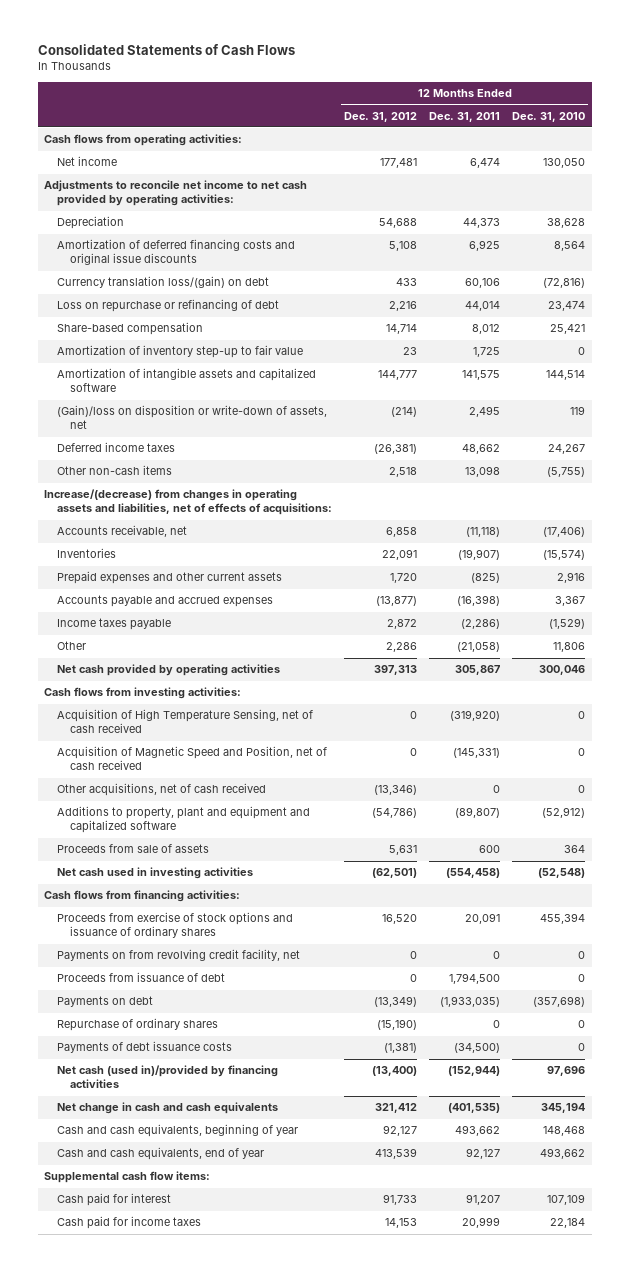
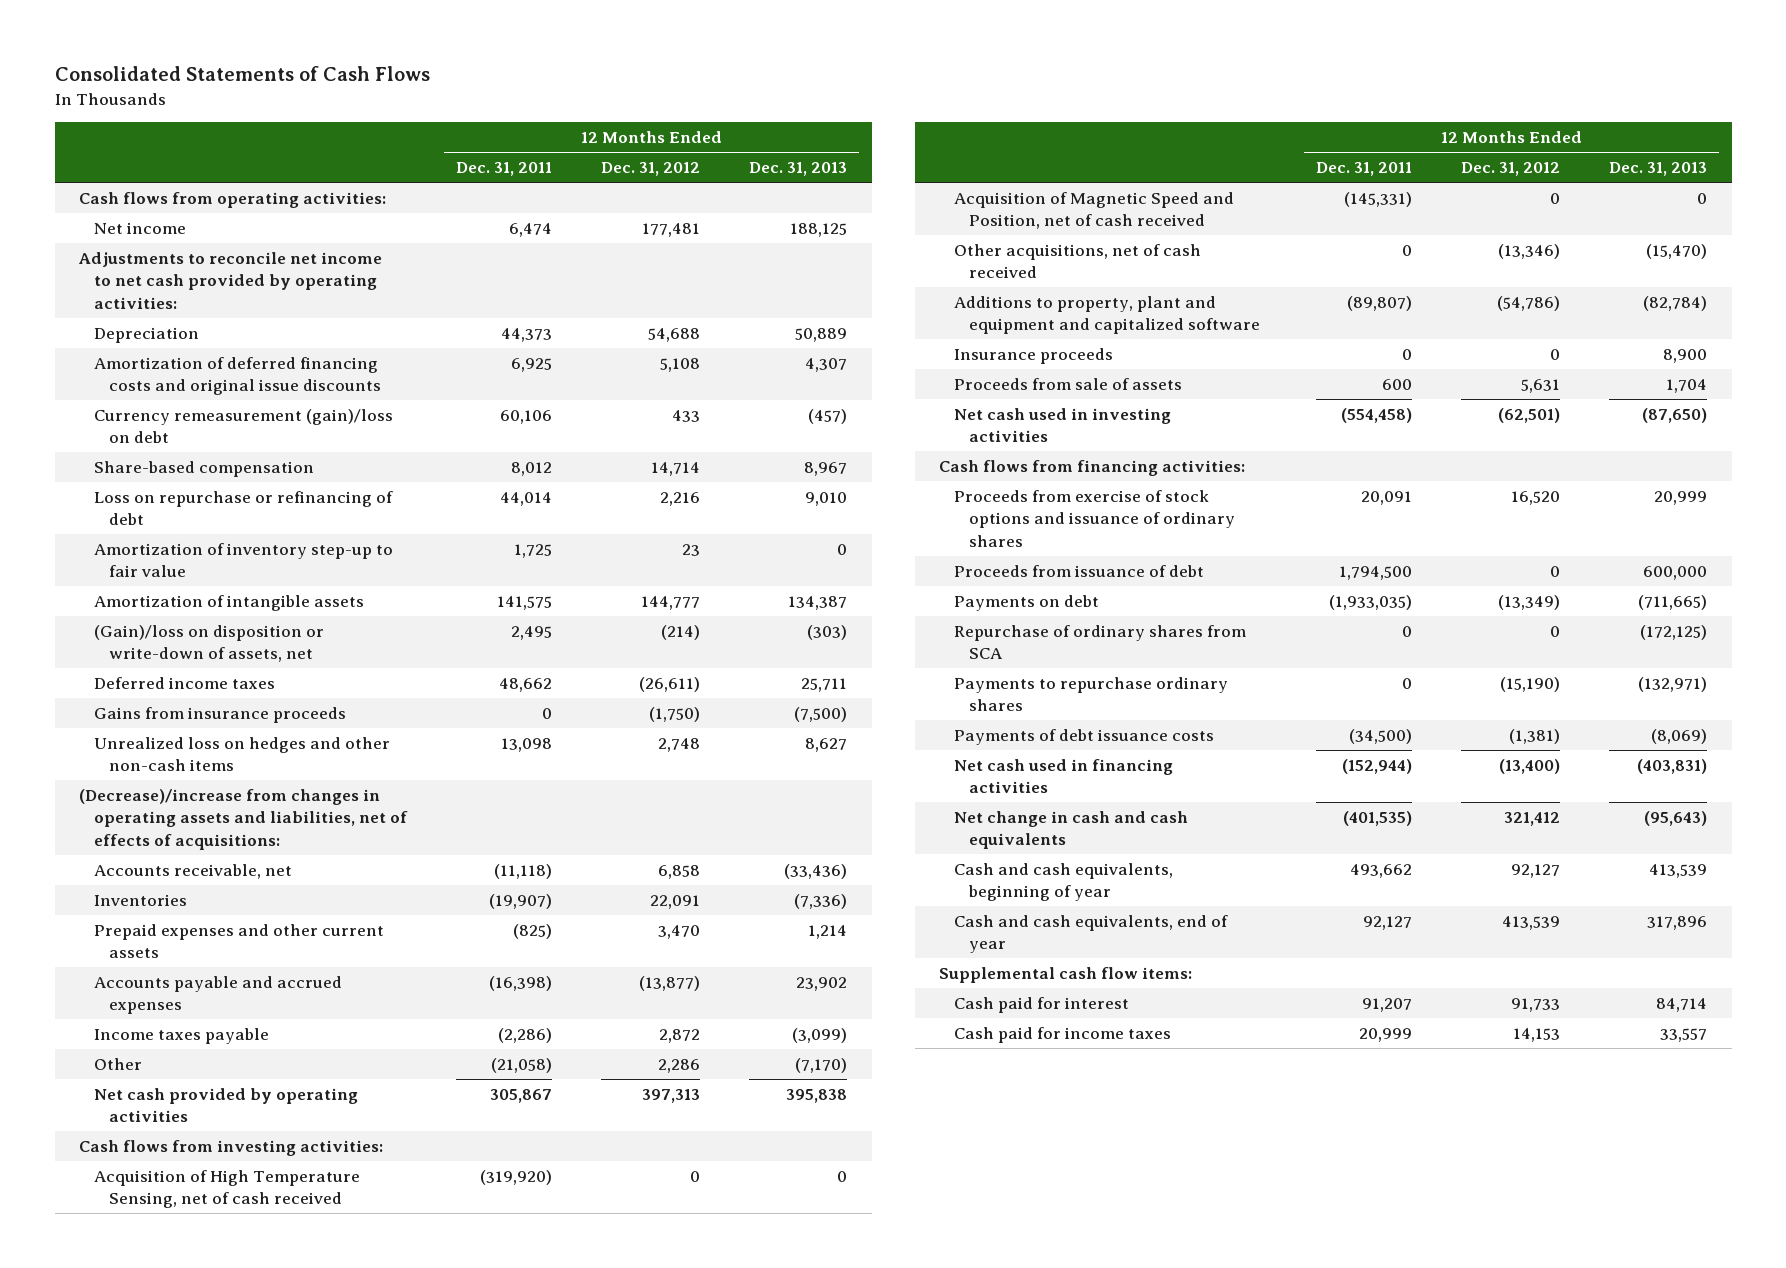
[512,111,586,122] Dec. 31, 2010 -> none
none -> [749,162,848,177] Dec. 31, 2013
[56,276,269,289] Currency translation loss/(gain) on debt -> [94,409,394,444] Currency remeasurement (gain)/loss on debt
[56,299,279,313] Loss on repurchase or refinancing of debt -> [94,491,394,526] Loss on repurchase or refinancing of debt
[56,368,316,393] Amortization of intangible assets and capitalized software -> [94,595,365,612] Amortization of intangible assets
[56,465,172,476] Other non-cash items -> none
[374,444,418,455] (26,381) -> [639,677,701,693] (26,611)
none -> [94,707,347,724] Gains from insurance proceeds
none -> [94,737,391,772] Unrealized loss on hedges and other non-cash items
[43,489,332,516] Increase/(decrease) from changes in operating assets and liabilities, net of effects of acquisitions: -> [79,789,409,850] (Decrease)/increase from changes in operating assets and liabilities, net of effects of acquisitions:
[390,573,418,584] 1,720 -> [658,925,701,940] 3,470
none -> [954,348,1114,365] Insurance proceeds
[56,949,300,962] Payments on from revolving credit facility, net -> none
none -> [954,625,1247,660] Repurchase of ordinary shares from SCA
[56,1018,218,1032] Repurchase of ordinary shares -> [954,677,1229,712] Payments to repurchase ordinary shares
[56,1065,278,1089] Net cash (used in)/provided by financing activities -> [954,759,1174,794] Net cash used in financing activities

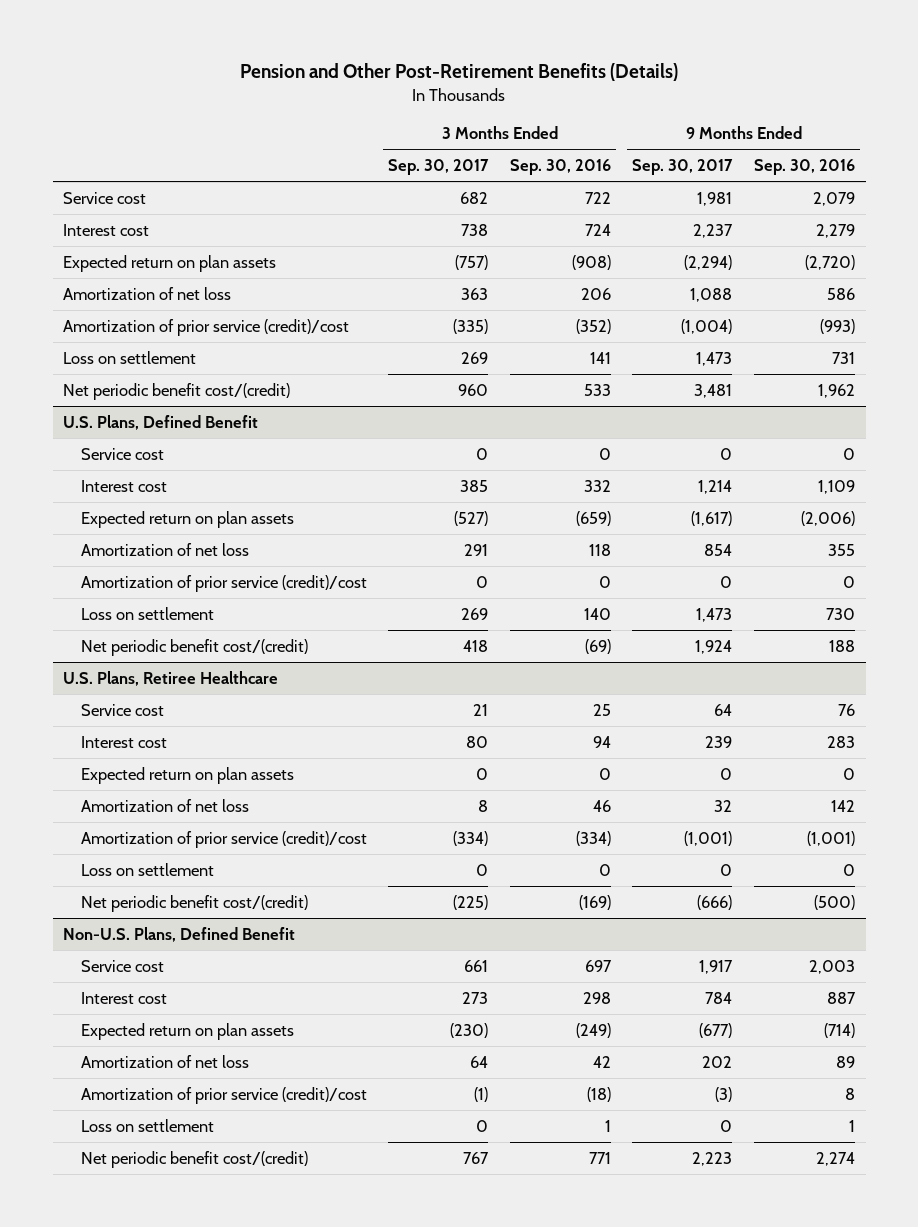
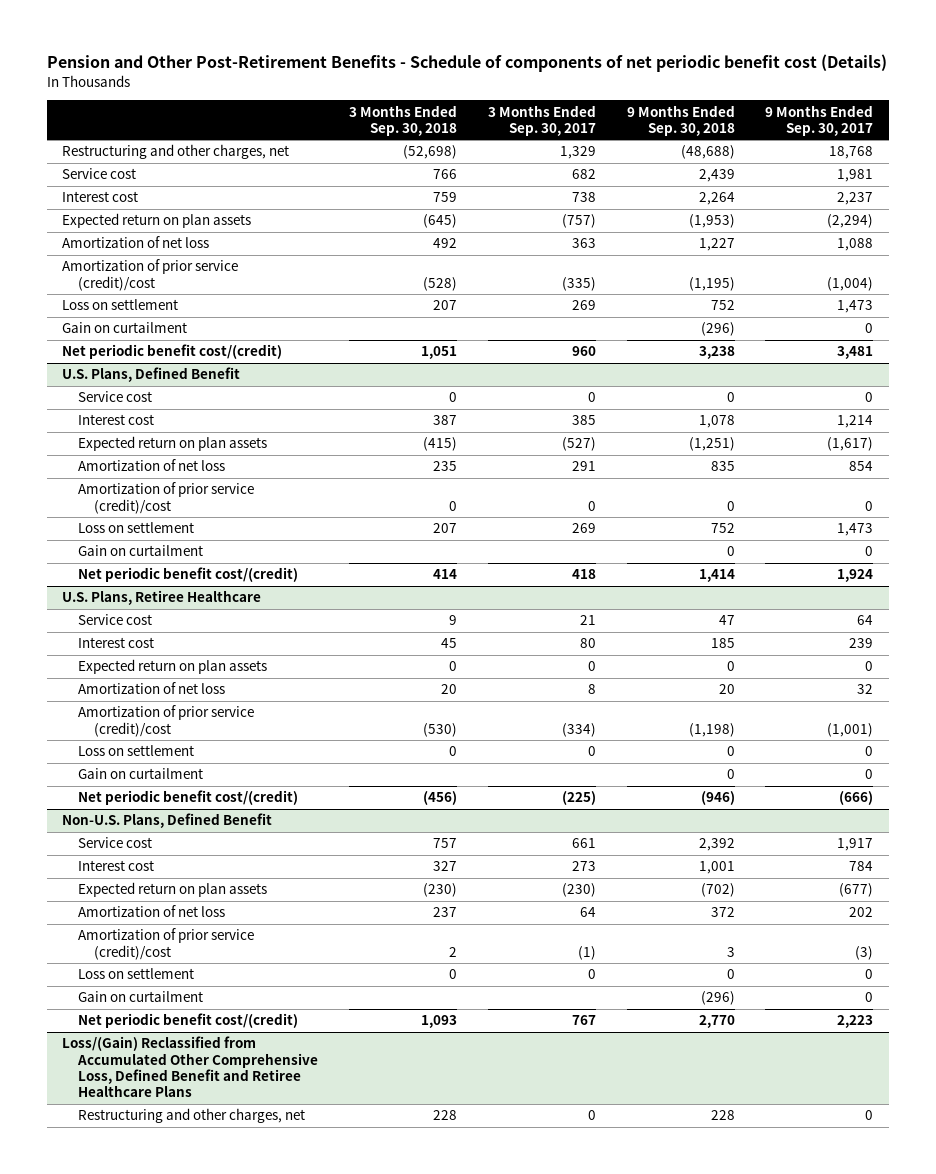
[240,63,679,82] Pension and Other Post-Retirement Benefits (Details) -> [46,54,887,73] Pension and Other Post-Retirement Benefits - Schedule of components of net periodic benefit cost (Details)
[509,158,611,175] Sep. 30, 2016 -> none
[753,158,855,175] Sep. 30, 2016 -> none
none -> [348,104,457,136] 3 Months Ended Sep. 30, 2018
none -> [626,104,735,136] 9 Months Ended Sep. 30, 2018
none -> [62,144,290,160] Restructuring and other charges, net
none -> [62,322,188,334] Gain on curtailment
none -> [77,545,203,557] Gain on curtailment
none -> [77,768,203,780] Gain on curtailment
none -> [77,991,203,1003] Gain on curtailment
none -> [62,1036,318,1098] Loss/(Gain) Reclassified from Accumulated Other Comprehensive Loss, Defined Benefit and Retiree Healthcare Plans
none -> [77,1108,305,1124] Restructuring and other charges, net

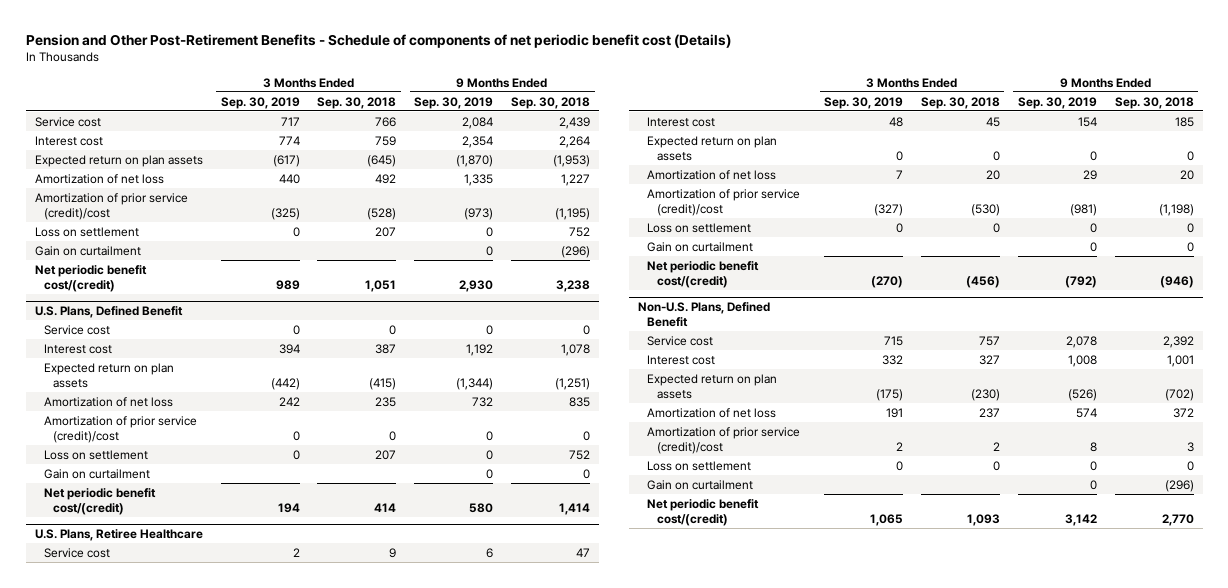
[487,104,596,136] 3 Months Ended Sep. 30, 2017 -> none
[765,104,874,136] 9 Months Ended Sep. 30, 2017 -> none
none -> [220,96,300,109] Sep. 30, 2019
none -> [414,96,494,109] Sep. 30, 2019
[62,144,290,160] Restructuring and other charges, net -> none
[62,1036,318,1098] Loss/(Gain) Reclassified from Accumulated Other Comprehensive Loss, Defined Benefit and Retiree Healthcare Plans -> none
[77,1108,305,1124] Restructuring and other charges, net -> none

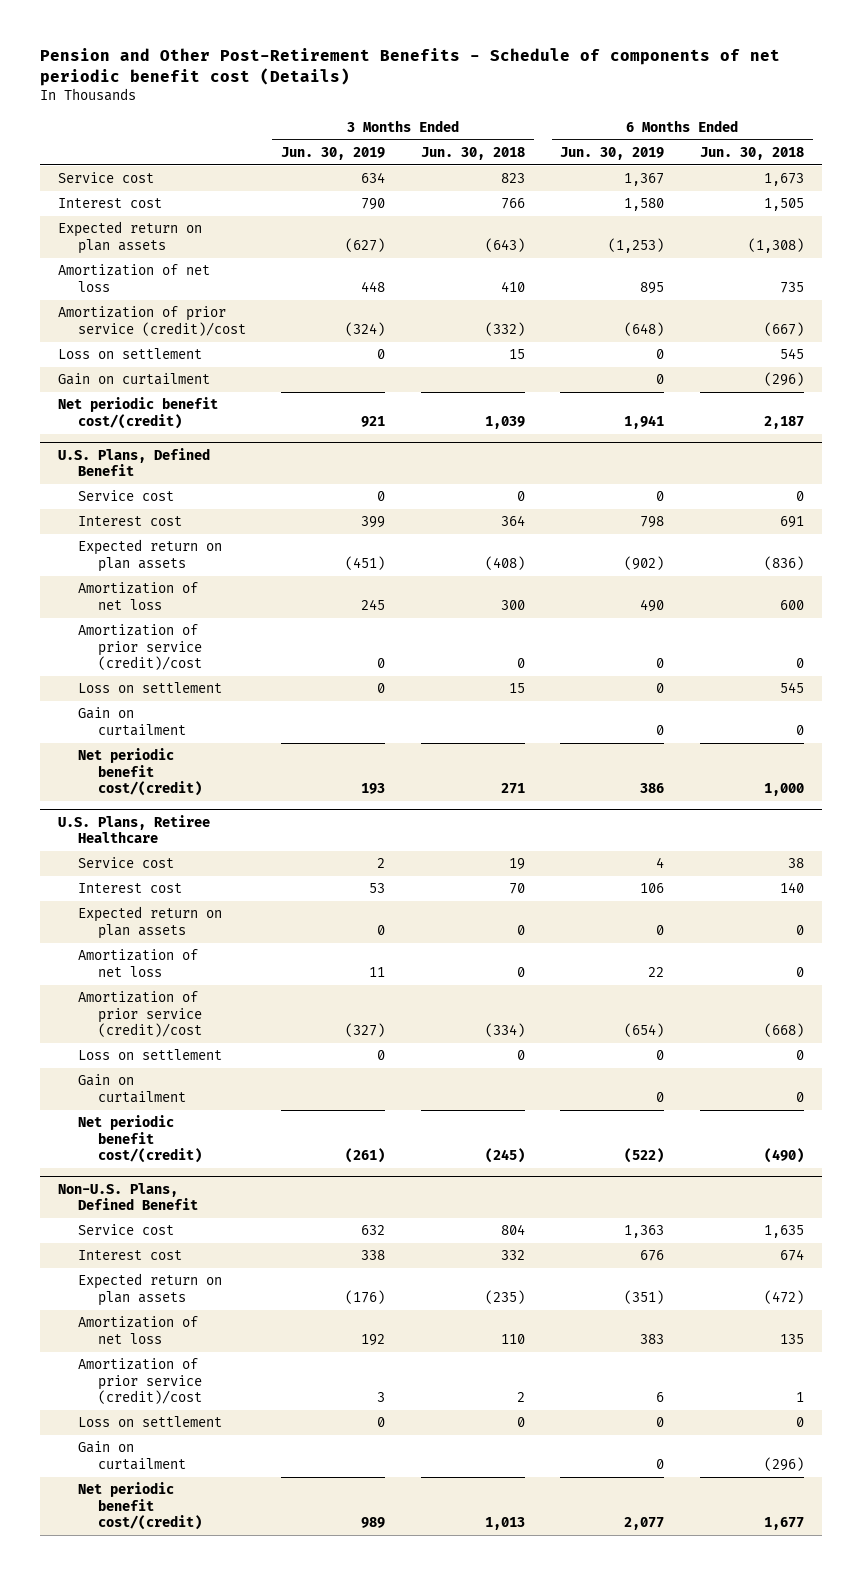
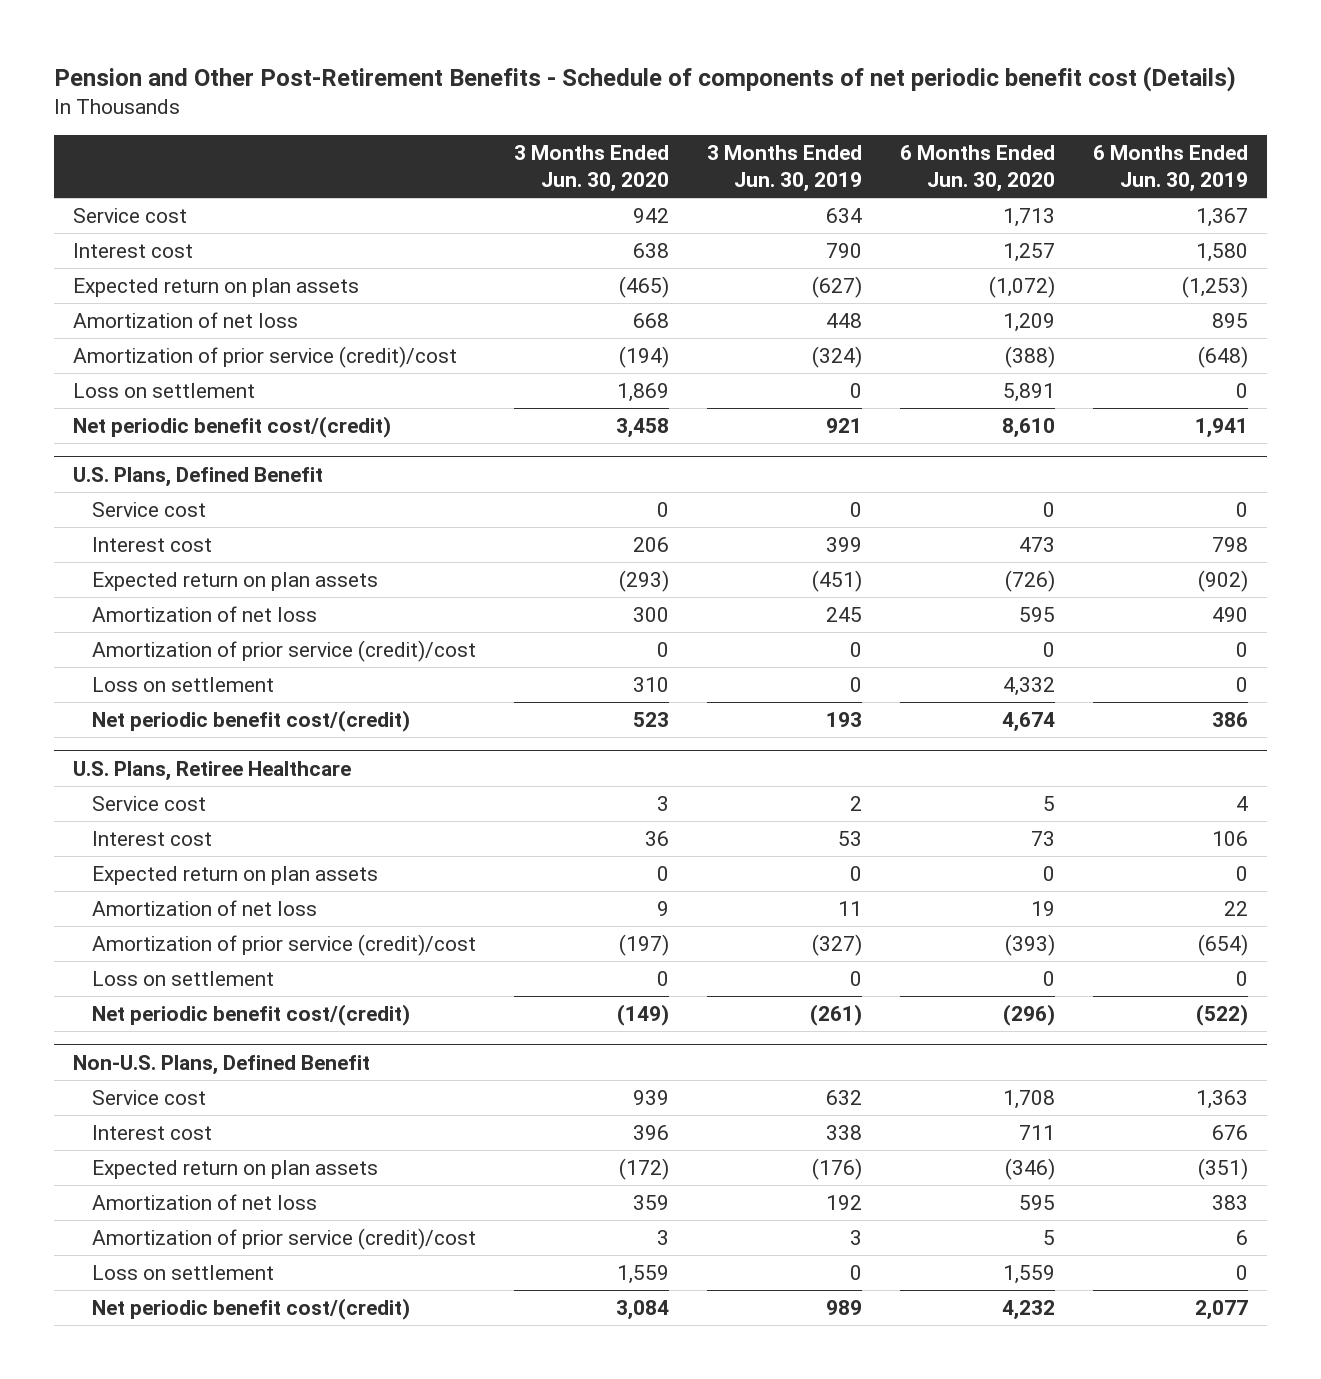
[420,147,525,161] Jun. 30, 2018 -> none
[700,147,805,161] Jun. 30, 2018 -> none
none -> [513,145,669,193] 3 Months Ended Jun. 30, 2020
none -> [899,145,1055,193] 6 Months Ended Jun. 30, 2020
[57,373,210,386] Gain on curtailment -> none
[77,707,186,736] Gain on curtailment -> none
[77,1074,186,1103] Gain on curtailment -> none
[77,1441,186,1470] Gain on curtailment -> none

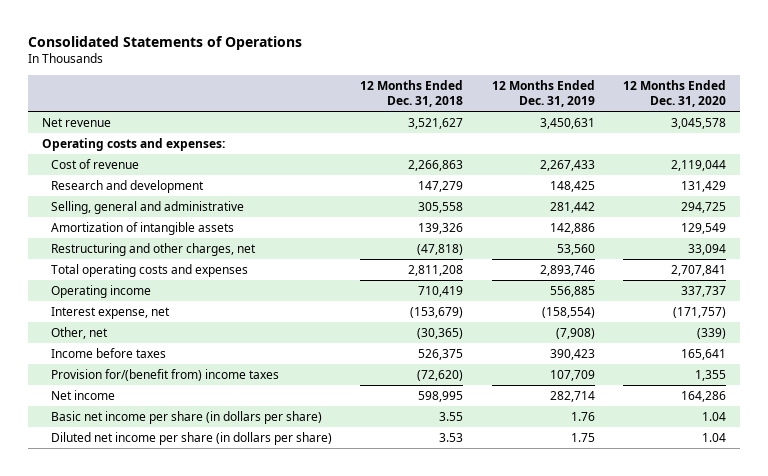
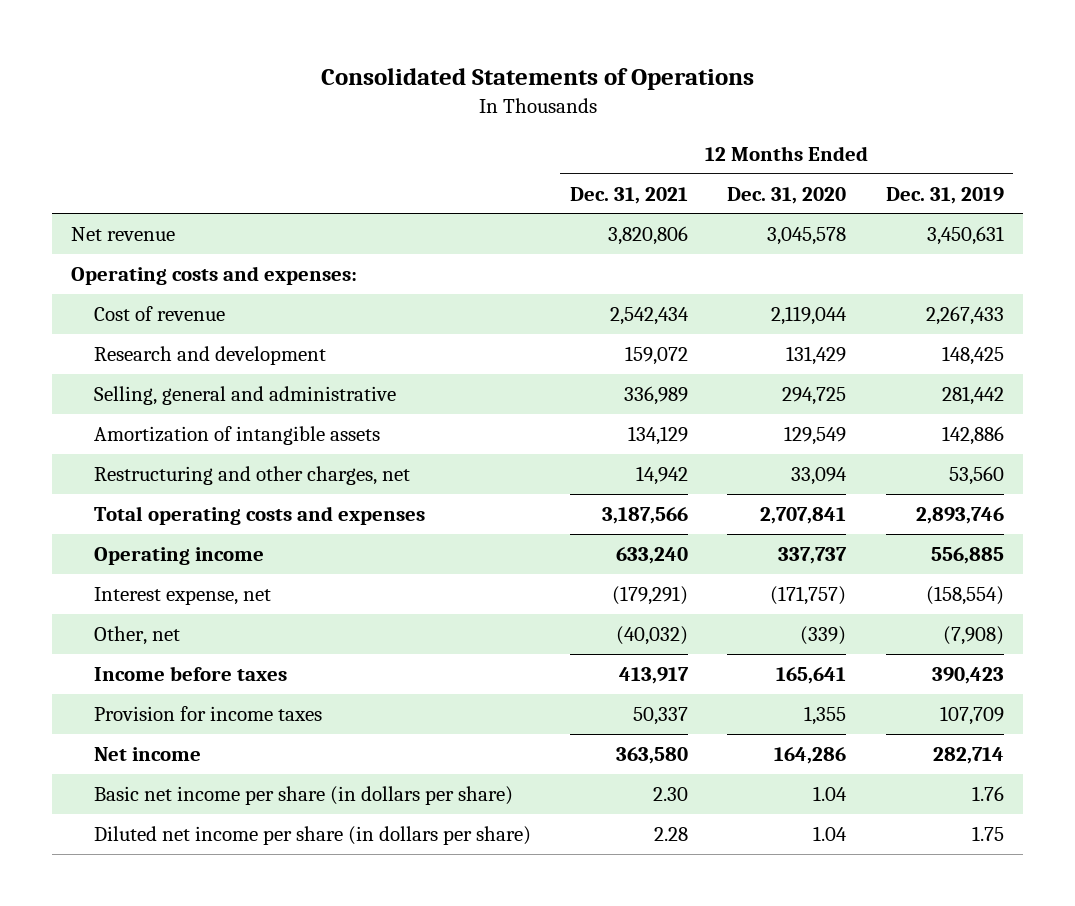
[360,80,464,108] 12 Months Ended Dec. 31, 2018 -> none
none -> [569,186,688,204] Dec. 31, 2021
[51,368,280,381] Provision for/(benefit from) income taxes -> [93,705,322,721] Provision for income taxes

